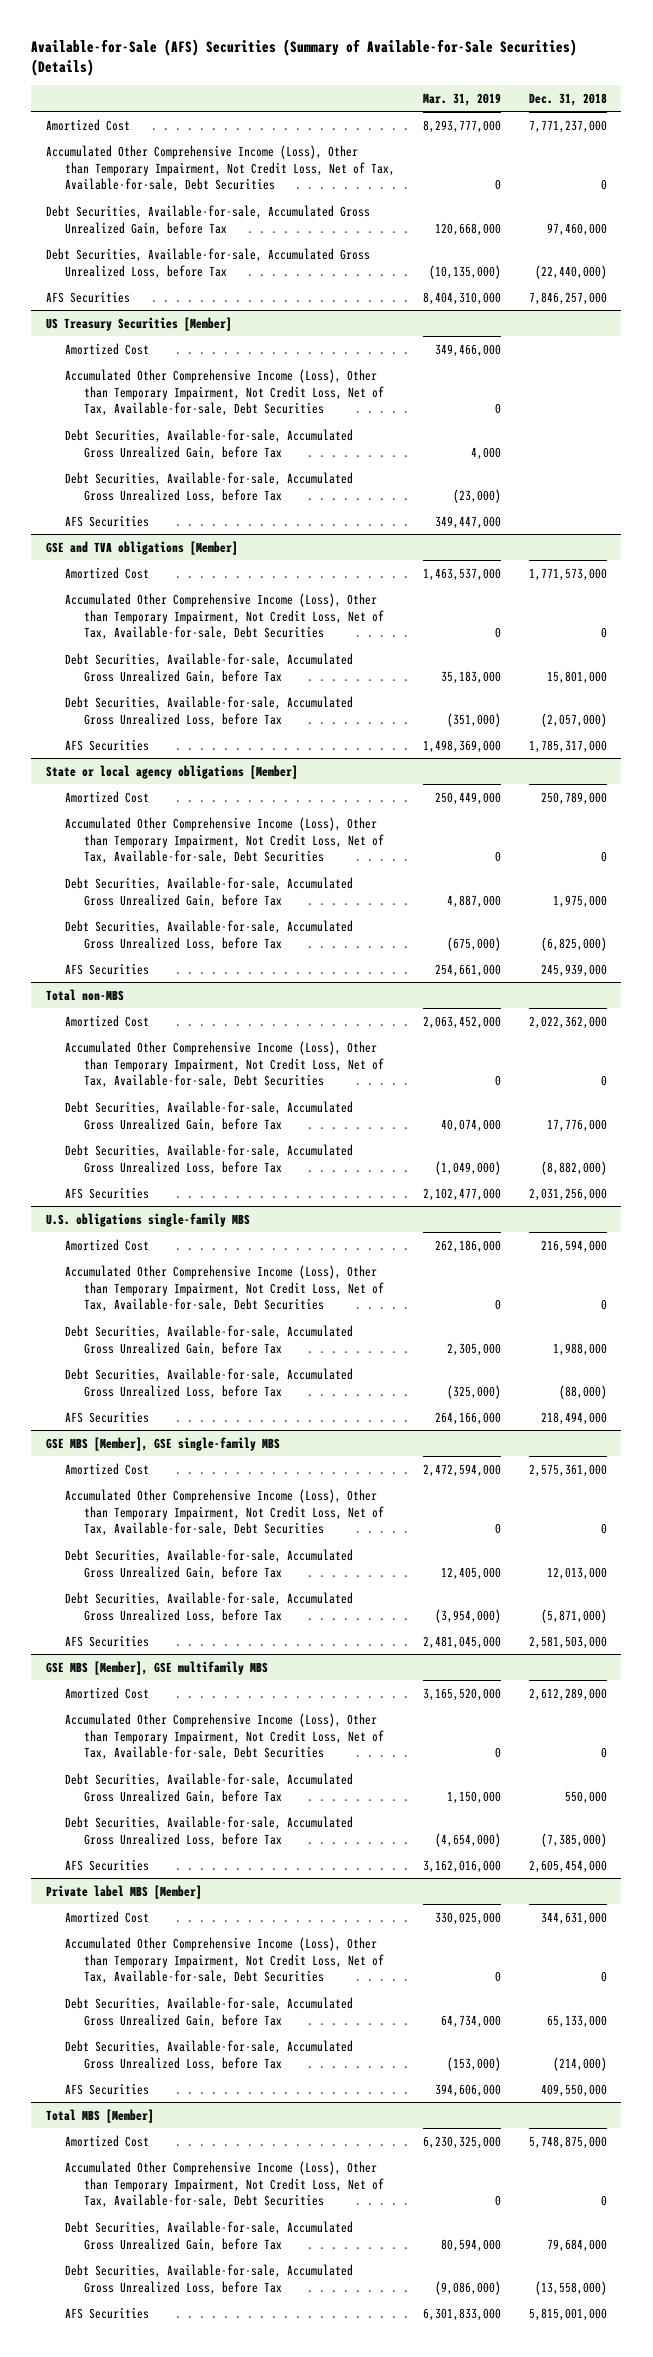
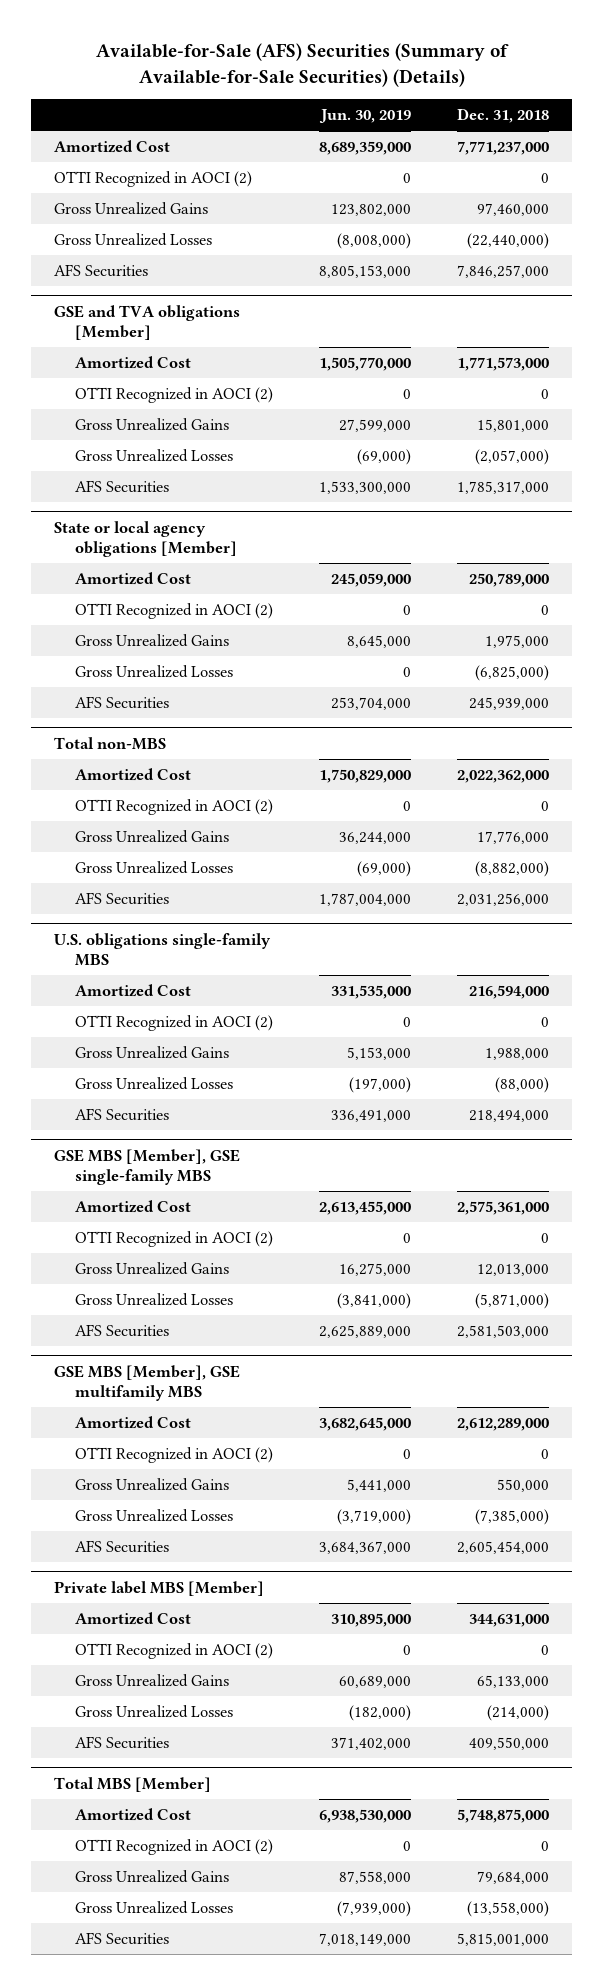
[422,92,501,106] Mar. 31, 2019 -> none
none -> [318,109,411,124] Jun. 30, 2019
[45,144,395,193] Accumulated Other Comprehensive Income (Loss), Other than Temporary Impairment, Not Credit Loss, Net of Tax, Available-for-sale, Debt Securities -> [54,171,253,188] OTTI Recognized in AOCI (2)
[45,204,370,236] Debt Securities, Available-for-sale, Accumulated Gross Unrealized Gain, before Tax -> [54,202,209,216] Gross Unrealized Gains
[45,247,370,279] Debt Securities, Available-for-sale, Accumulated Gross Unrealized Loss, before Tax -> [54,233,213,247] Gross Unrealized Losses
[45,316,232,331] US Treasury Securities [Member] -> none
[64,342,149,355] Amortized Cost -> none
[64,368,385,417] Accumulated Other Comprehensive Income (Loss), Other than Temporary Impairment, Not Credit Loss, Net of Tax, Available-for-sale, Debt Securities -> none
[64,428,353,460] Debt Securities, Available-for-sale, Accumulated Gross Unrealized Gain, before Tax -> none
[64,471,353,503] Debt Securities, Available-for-sale, Accumulated Gross Unrealized Loss, before Tax -> none
[64,514,149,527] AFS Securities -> none
[64,592,385,641] Accumulated Other Comprehensive Income (Loss), Other than Temporary Impairment, Not Credit Loss, Net of Tax, Available-for-sale, Debt Securities -> [74,387,273,404] OTTI Recognized in AOCI (2)
[64,652,353,684] Debt Securities, Available-for-sale, Accumulated Gross Unrealized Gain, before Tax -> [74,418,229,432] Gross Unrealized Gains
[64,695,353,727] Debt Securities, Available-for-sale, Accumulated Gross Unrealized Loss, before Tax -> [74,449,233,463] Gross Unrealized Losses
[64,816,385,865] Accumulated Other Comprehensive Income (Loss), Other than Temporary Impairment, Not Credit Loss, Net of Tax, Available-for-sale, Debt Securities -> [74,603,273,620] OTTI Recognized in AOCI (2)
[64,876,353,908] Debt Securities, Available-for-sale, Accumulated Gross Unrealized Gain, before Tax -> [74,634,229,648] Gross Unrealized Gains
[64,919,353,951] Debt Securities, Available-for-sale, Accumulated Gross Unrealized Loss, before Tax -> [74,665,233,679] Gross Unrealized Losses
[64,1040,385,1089] Accumulated Other Comprehensive Income (Loss), Other than Temporary Impairment, Not Credit Loss, Net of Tax, Available-for-sale, Debt Securities -> [74,799,273,816] OTTI Recognized in AOCI (2)
[64,1100,353,1132] Debt Securities, Available-for-sale, Accumulated Gross Unrealized Gain, before Tax -> [74,830,229,844] Gross Unrealized Gains
[64,1143,353,1175] Debt Securities, Available-for-sale, Accumulated Gross Unrealized Loss, before Tax -> [74,861,233,875] Gross Unrealized Losses
[64,1264,385,1313] Accumulated Other Comprehensive Income (Loss), Other than Temporary Impairment, Not Credit Loss, Net of Tax, Available-for-sale, Debt Securities -> [74,1015,273,1032] OTTI Recognized in AOCI (2)
[64,1324,353,1356] Debt Securities, Available-for-sale, Accumulated Gross Unrealized Gain, before Tax -> [74,1046,229,1060] Gross Unrealized Gains
[64,1367,353,1399] Debt Securities, Available-for-sale, Accumulated Gross Unrealized Loss, before Tax -> [74,1077,233,1091] Gross Unrealized Losses
[64,1488,385,1537] Accumulated Other Comprehensive Income (Loss), Other than Temporary Impairment, Not Credit Loss, Net of Tax, Available-for-sale, Debt Securities -> [74,1231,273,1248] OTTI Recognized in AOCI (2)
[64,1548,353,1580] Debt Securities, Available-for-sale, Accumulated Gross Unrealized Gain, before Tax -> [74,1262,229,1276] Gross Unrealized Gains
[64,1591,353,1623] Debt Securities, Available-for-sale, Accumulated Gross Unrealized Loss, before Tax -> [74,1293,233,1307] Gross Unrealized Losses
[64,1712,385,1761] Accumulated Other Comprehensive Income (Loss), Other than Temporary Impairment, Not Credit Loss, Net of Tax, Available-for-sale, Debt Securities -> [74,1447,273,1464] OTTI Recognized in AOCI (2)
[64,1772,353,1804] Debt Securities, Available-for-sale, Accumulated Gross Unrealized Gain, before Tax -> [74,1478,229,1492] Gross Unrealized Gains
[64,1815,353,1847] Debt Securities, Available-for-sale, Accumulated Gross Unrealized Loss, before Tax -> [74,1509,233,1523] Gross Unrealized Losses
[64,1936,385,1985] Accumulated Other Comprehensive Income (Loss), Other than Temporary Impairment, Not Credit Loss, Net of Tax, Available-for-sale, Debt Securities -> [74,1643,273,1660] OTTI Recognized in AOCI (2)
[64,1996,353,2028] Debt Securities, Available-for-sale, Accumulated Gross Unrealized Gain, before Tax -> [74,1674,229,1688] Gross Unrealized Gains
[64,2039,353,2071] Debt Securities, Available-for-sale, Accumulated Gross Unrealized Loss, before Tax -> [74,1705,233,1719] Gross Unrealized Losses
[64,2160,385,2209] Accumulated Other Comprehensive Income (Loss), Other than Temporary Impairment, Not Credit Loss, Net of Tax, Available-for-sale, Debt Securities -> [74,1839,273,1856] OTTI Recognized in AOCI (2)
[64,2220,353,2252] Debt Securities, Available-for-sale, Accumulated Gross Unrealized Gain, before Tax -> [74,1870,229,1884] Gross Unrealized Gains
[64,2263,353,2295] Debt Securities, Available-for-sale, Accumulated Gross Unrealized Loss, before Tax -> [74,1901,233,1915] Gross Unrealized Losses

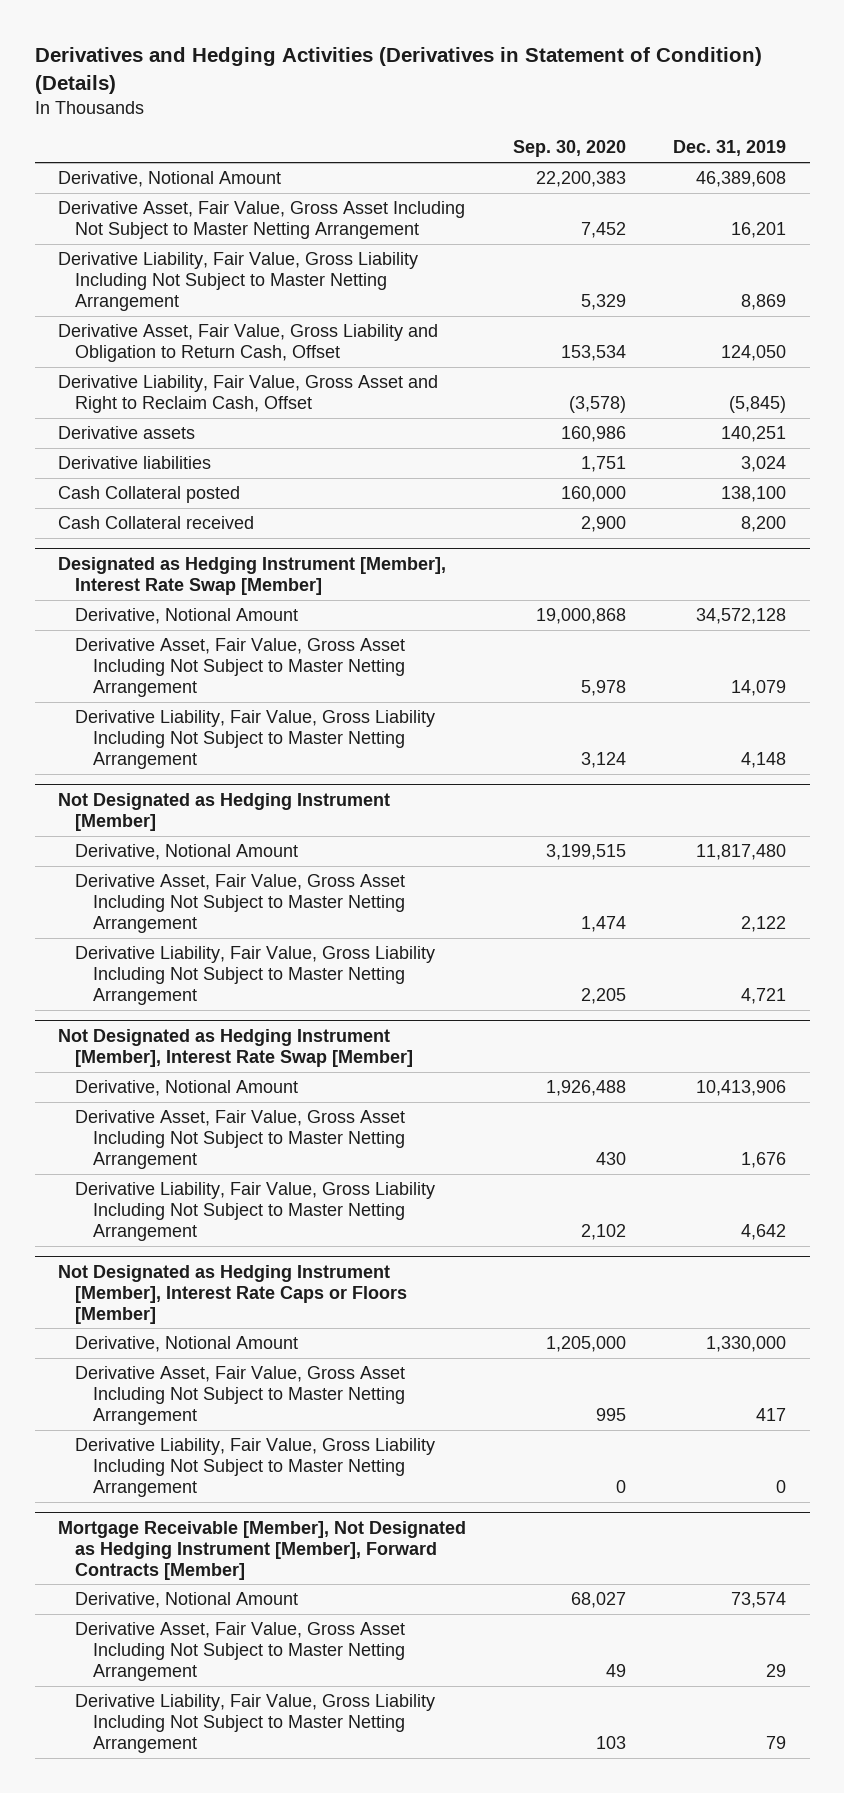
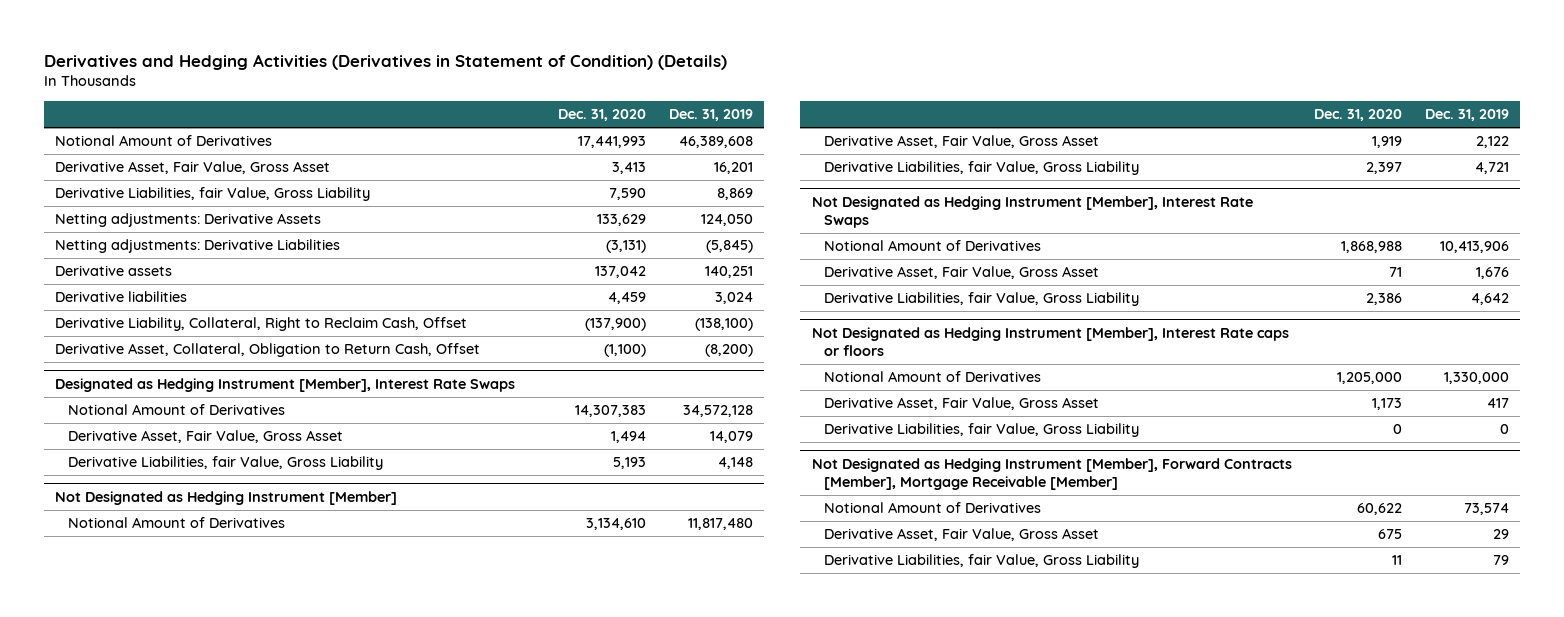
[513,140,627,158] Sep. 30, 2020 -> none
none -> [557,109,646,122] Dec. 31, 2020
[58,171,282,188] Derivative, Notional Amount -> [55,135,273,147] Notional Amount of Derivatives
[58,201,466,240] Derivative Asset, Fair Value, Gross Asset Including Not Subject to Master Netting Arrangement -> [55,161,331,175] Derivative Asset, Fair Value, Gross Asset
[58,252,419,312] Derivative Liability, Fair Value, Gross Liability Including Not Subject to Master Netting Arrangement -> [55,187,371,202] Derivative Liabilities, fair Value, Gross Liability
[58,324,439,363] Derivative Asset, Fair Value, Gross Liability and Obligation to Return Cash, Offset -> [55,213,322,228] Netting adjustments: Derivative Assets
[58,375,439,414] Derivative Liability, Fair Value, Gross Asset and Right to Reclaim Cash, Offset -> [55,239,341,254] Netting adjustments: Derivative Liabilities
[58,486,241,504] Cash Collateral posted -> [55,317,468,332] Derivative Liability, Collateral, Right to Reclaim Cash, Offset
[721,486,787,503] 138,100 -> [694,318,753,332] (138,100)
[58,516,255,530] Cash Collateral received -> [55,343,481,358] Derivative Asset, Collateral, Obligation to Return Cash, Offset
[741,516,787,533] 8,200 -> [704,344,753,358] (8,200)
[58,556,447,595] Designated as Hedging Instrument [Member], Interest Rate Swap [Member] -> [55,378,516,393] Designated as Hedging Instrument [Member], Interest Rate Swaps
[75,608,299,625] Derivative, Notional Amount -> [67,404,285,416] Notional Amount of Derivatives
[75,638,406,698] Derivative Asset, Fair Value, Gross Asset Including Not Subject to Master Netting Arrangement -> [67,430,343,444] Derivative Asset, Fair Value, Gross Asset
[75,710,436,770] Derivative Liability, Fair Value, Gross Liability Including Not Subject to Master Netting Arrangement -> [67,456,383,471] Derivative Liabilities, fair Value, Gross Liability
[75,844,299,861] Derivative, Notional Amount -> [67,517,285,529] Notional Amount of Derivatives
[75,874,406,934] Derivative Asset, Fair Value, Gross Asset Including Not Subject to Master Netting Arrangement -> [824,135,1100,149] Derivative Asset, Fair Value, Gross Asset
[75,946,436,1006] Derivative Liability, Fair Value, Gross Liability Including Not Subject to Master Netting Arrangement -> [824,161,1140,176] Derivative Liabilities, fair Value, Gross Liability
[58,1028,414,1067] Not Designated as Hedging Instrument [Member], Interest Rate Swap [Member] -> [811,196,1253,228] Not Designated as Hedging Instrument [Member], Interest Rate Swaps
[75,1080,299,1097] Derivative, Notional Amount -> [824,240,1042,252] Notional Amount of Derivatives
[75,1110,406,1170] Derivative Asset, Fair Value, Gross Asset Including Not Subject to Master Netting Arrangement -> [824,266,1100,280] Derivative Asset, Fair Value, Gross Asset
[75,1182,436,1242] Derivative Liability, Fair Value, Gross Liability Including Not Subject to Master Netting Arrangement -> [824,292,1140,307] Derivative Liabilities, fair Value, Gross Liability
[58,1264,408,1324] Not Designated as Hedging Instrument [Member], Interest Rate Caps or Floors [Member] -> [811,327,1289,356] Not Designated as Hedging Instrument [Member], Interest Rate caps or floors
[75,1336,299,1353] Derivative, Notional Amount -> [824,371,1042,383] Notional Amount of Derivatives
[75,1366,406,1426] Derivative Asset, Fair Value, Gross Asset Including Not Subject to Master Netting Arrangement -> [824,397,1100,411] Derivative Asset, Fair Value, Gross Asset
[75,1438,436,1498] Derivative Liability, Fair Value, Gross Liability Including Not Subject to Master Netting Arrangement -> [824,423,1140,438] Derivative Liabilities, fair Value, Gross Liability
[58,1520,467,1580] Mortgage Receivable [Member], Not Designated as Hedging Instrument [Member], Forward Contracts [Member] -> [811,458,1292,490] Not Designated as Hedging Instrument [Member], Forward Contracts [Member], Mortgage Receivable [Member]
[75,1592,299,1609] Derivative, Notional Amount -> [824,502,1042,514] Notional Amount of Derivatives
[75,1622,406,1682] Derivative Asset, Fair Value, Gross Asset Including Not Subject to Master Netting Arrangement -> [824,528,1100,542] Derivative Asset, Fair Value, Gross Asset
[75,1694,436,1754] Derivative Liability, Fair Value, Gross Liability Including Not Subject to Master Netting Arrangement -> [824,554,1140,569] Derivative Liabilities, fair Value, Gross Liability

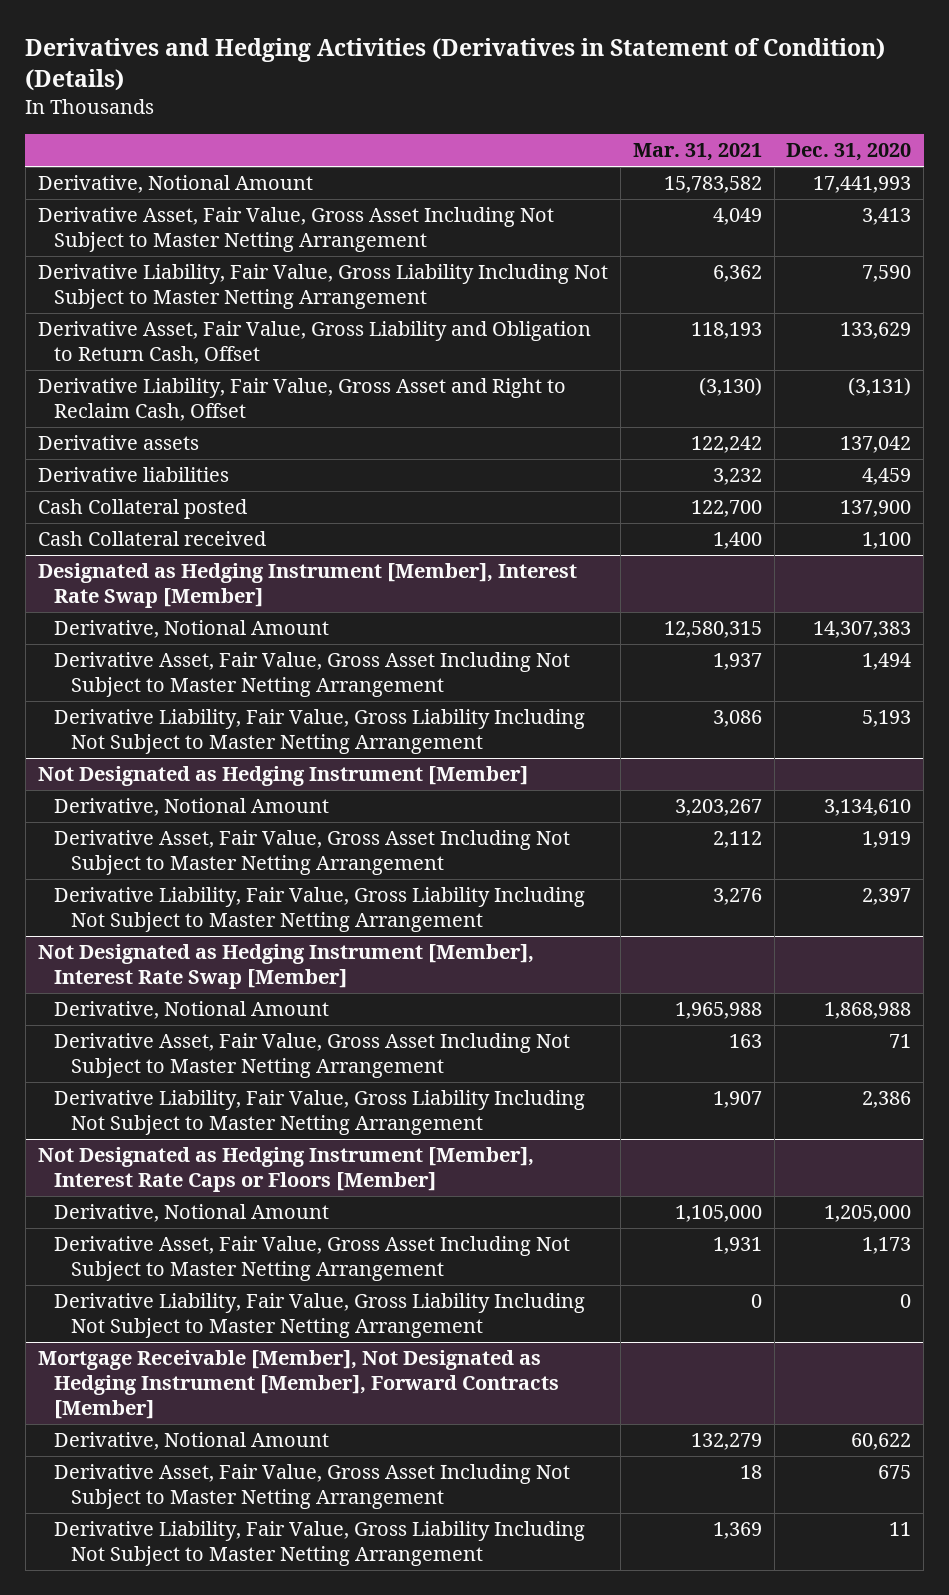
[668,109,753,122] Dec. 31, 2019 -> none
none -> [632,143,762,162] Mar. 31, 2021
[55,135,273,147] Notional Amount of Derivatives -> [37,175,313,194] Derivative, Notional Amount
[55,161,331,175] Derivative Asset, Fair Value, Gross Asset -> [37,207,554,252] Derivative Asset, Fair Value, Gross Asset Including Not Subject to Master Netting Arrangement
[55,187,371,202] Derivative Liabilities, fair Value, Gross Liability -> [37,264,608,309] Derivative Liability, Fair Value, Gross Liability Including Not Subject to Master Netting Arrangement
[55,213,322,228] Netting adjustments: Derivative Assets -> [37,321,591,364] Derivative Asset, Fair Value, Gross Liability and Obligation to Return Cash, Offset
[55,239,341,254] Netting adjustments: Derivative Liabilities -> [37,378,566,421] Derivative Liability, Fair Value, Gross Asset and Right to Reclaim Cash, Offset
[55,317,468,332] Derivative Liability, Collateral, Right to Reclaim Cash, Offset -> [37,499,247,520] Cash Collateral posted
[584,318,646,332] (137,900) -> [840,500,912,518] 137,900
[55,343,481,358] Derivative Asset, Collateral, Obligation to Return Cash, Offset -> [37,531,266,547] Cash Collateral received
[603,344,646,358] (1,100) -> [862,532,912,550] 1,100
[55,378,516,393] Designated as Hedging Instrument [Member], Interest Rate Swaps -> [37,563,577,608] Designated as Hedging Instrument [Member], Interest Rate Swap [Member]
[67,404,285,416] Notional Amount of Derivatives -> [54,620,330,639] Derivative, Notional Amount
[67,430,343,444] Derivative Asset, Fair Value, Gross Asset -> [54,652,571,697] Derivative Asset, Fair Value, Gross Asset Including Not Subject to Master Netting Arrangement
[67,456,383,471] Derivative Liabilities, fair Value, Gross Liability -> [54,709,586,754] Derivative Liability, Fair Value, Gross Liability Including Not Subject to Master Netting Arrangement
[67,517,285,529] Notional Amount of Derivatives -> [54,798,330,817] Derivative, Notional Amount
[824,135,1100,149] Derivative Asset, Fair Value, Gross Asset -> [54,830,571,875] Derivative Asset, Fair Value, Gross Asset Including Not Subject to Master Netting Arrangement
[824,161,1140,176] Derivative Liabilities, fair Value, Gross Liability -> [54,887,586,932] Derivative Liability, Fair Value, Gross Liability Including Not Subject to Master Netting Arrangement
[811,196,1253,228] Not Designated as Hedging Instrument [Member], Interest Rate Swaps -> [37,944,534,989] Not Designated as Hedging Instrument [Member], Interest Rate Swap [Member]
[824,240,1042,252] Notional Amount of Derivatives -> [54,1001,330,1020] Derivative, Notional Amount
[824,266,1100,280] Derivative Asset, Fair Value, Gross Asset -> [54,1033,571,1078] Derivative Asset, Fair Value, Gross Asset Including Not Subject to Master Netting Arrangement
[824,292,1140,307] Derivative Liabilities, fair Value, Gross Liability -> [54,1090,586,1135] Derivative Liability, Fair Value, Gross Liability Including Not Subject to Master Netting Arrangement
[811,327,1289,356] Not Designated as Hedging Instrument [Member], Interest Rate caps or floors -> [37,1147,534,1192] Not Designated as Hedging Instrument [Member], Interest Rate Caps or Floors [Member]
[824,371,1042,383] Notional Amount of Derivatives -> [54,1204,330,1223] Derivative, Notional Amount
[824,397,1100,411] Derivative Asset, Fair Value, Gross Asset -> [54,1236,571,1281] Derivative Asset, Fair Value, Gross Asset Including Not Subject to Master Netting Arrangement
[824,423,1140,438] Derivative Liabilities, fair Value, Gross Liability -> [54,1293,586,1338] Derivative Liability, Fair Value, Gross Liability Including Not Subject to Master Netting Arrangement
[811,458,1292,490] Not Designated as Hedging Instrument [Member], Forward Contracts [Member], Mortgage Receivable [Member] -> [37,1350,560,1419] Mortgage Receivable [Member], Not Designated as Hedging Instrument [Member], Forward Contracts [Member]
[824,502,1042,514] Notional Amount of Derivatives -> [54,1432,330,1451] Derivative, Notional Amount
[824,528,1100,542] Derivative Asset, Fair Value, Gross Asset -> [54,1464,571,1509] Derivative Asset, Fair Value, Gross Asset Including Not Subject to Master Netting Arrangement
[824,554,1140,569] Derivative Liabilities, fair Value, Gross Liability -> [54,1521,586,1566] Derivative Liability, Fair Value, Gross Liability Including Not Subject to Master Netting Arrangement

